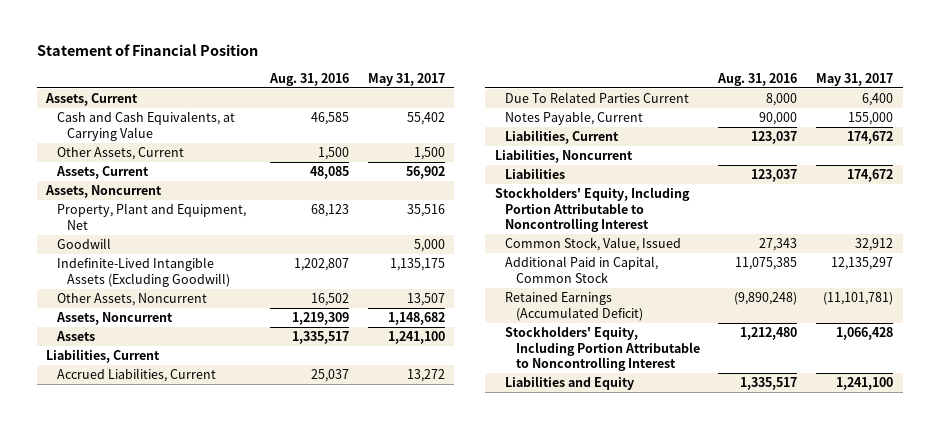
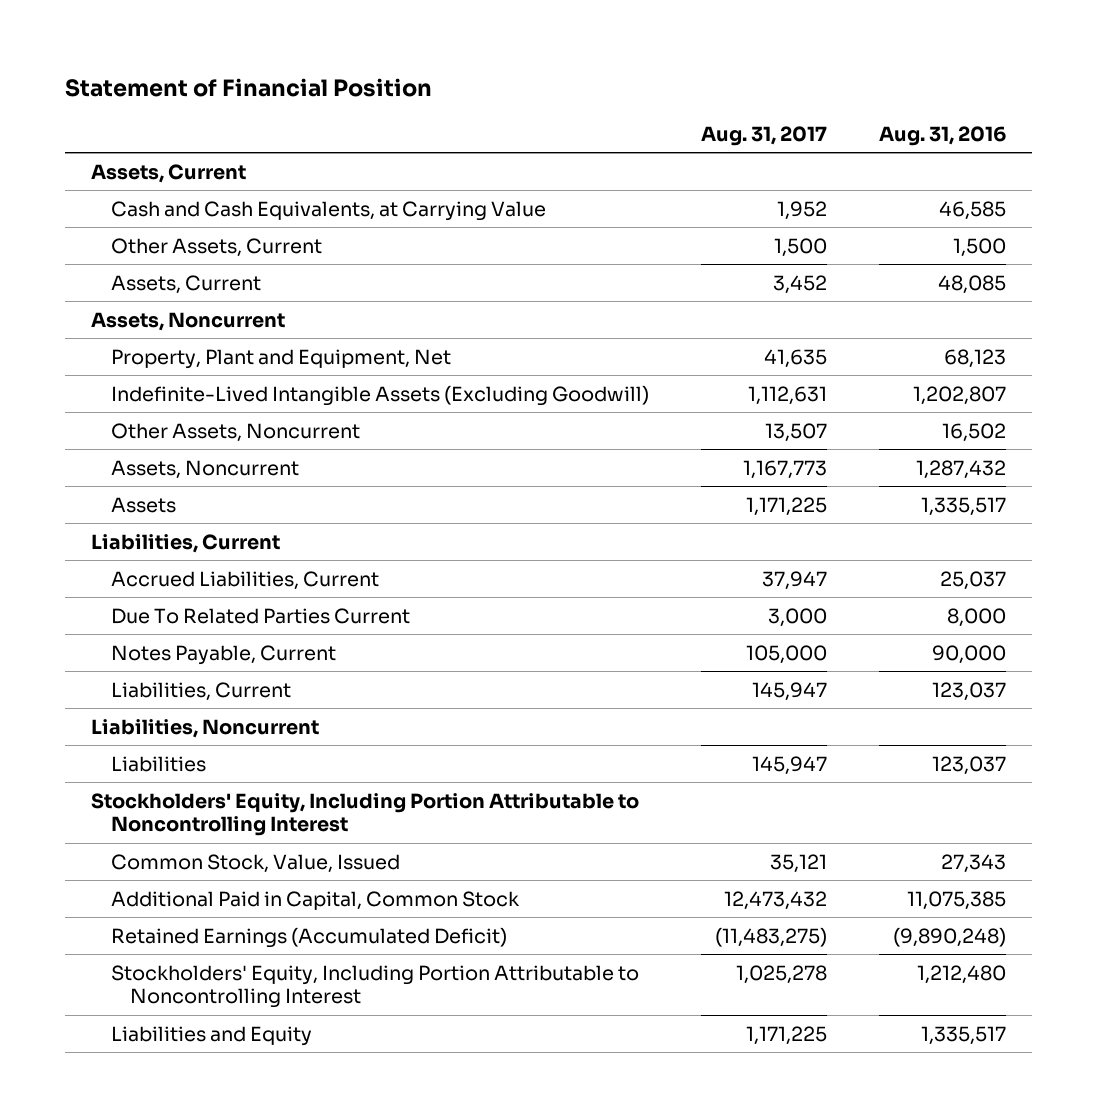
[367,72,445,86] May 31, 2017 -> none
none -> [700,125,827,146] Aug. 31, 2017
[56,238,111,250] Goodwill -> none
[291,312,349,326] 1,219,309 -> [915,459,1006,479] 1,287,432

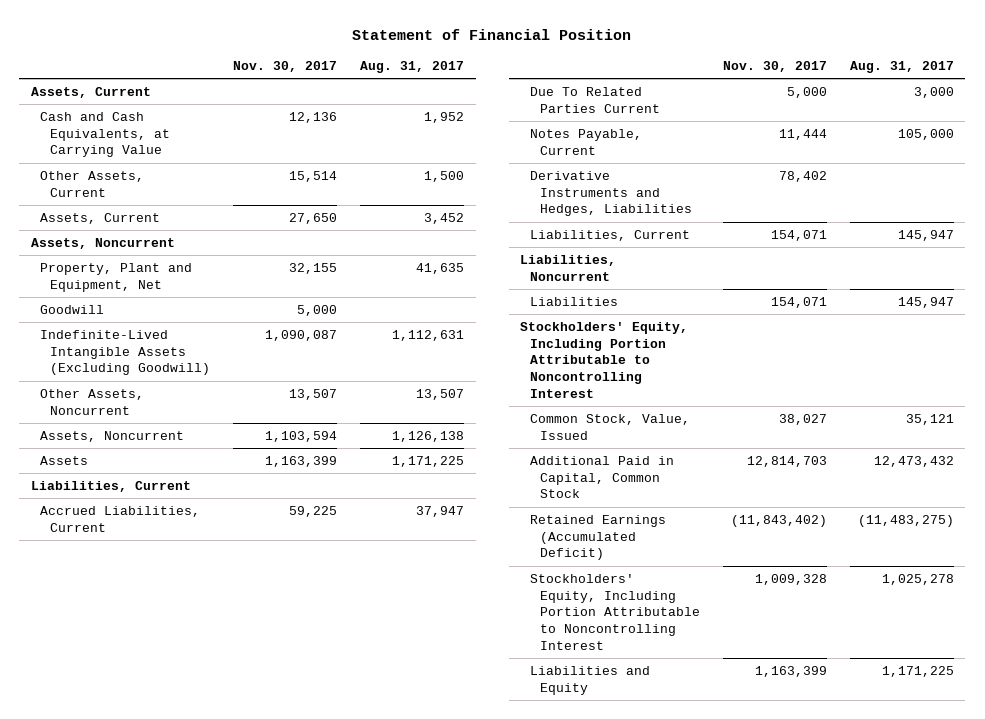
[878,125,1006,146] Aug. 31, 2016 -> none
none -> [233,60,338,72] Nov. 30, 2017
none -> [40,304,105,314] Goodwill
[742,459,827,479] 1,167,773 -> [392,430,465,442] 1,126,138
none -> [529,170,692,217] Derivative Instruments and Hedges, Liabilities

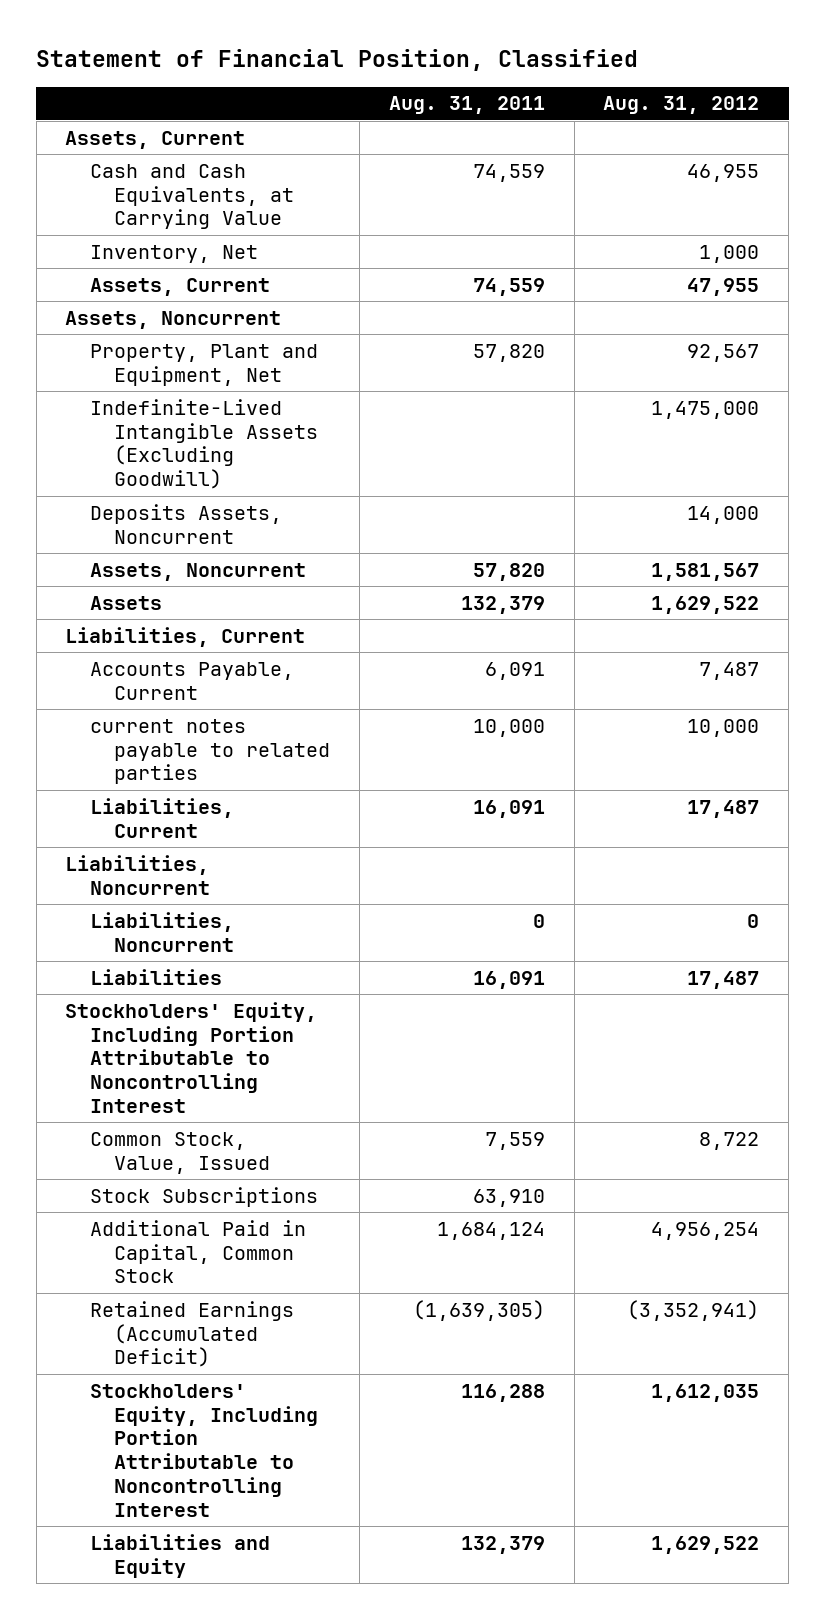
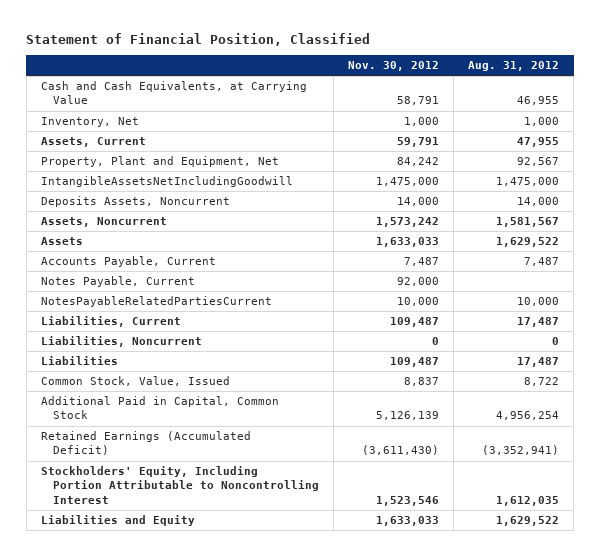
[388,96,545,115] Aug. 31, 2011 -> none
none -> [348,60,440,71] Nov. 30, 2012
[65,130,246,149] Assets, Current -> none
[65,310,282,329] Assets, Noncurrent -> none
[89,398,319,490] Indefinite-Lived Intangible Assets (Excluding Goodwill) -> [40,176,293,188] IntangibleAssetsNetIncludingGoodwill
[65,626,306,647] Liabilities, Current -> none
none -> [40,276,195,288] Notes Payable, Current
[89,718,331,785] current notes payable to related parties -> [40,296,272,308] NotesPayableRelatedPartiesCurrent
[65,854,210,895] Liabilities, Noncurrent -> none
[65,1001,318,1114] Stockholders' Equity, Including Portion Attributable to Noncontrolling Interest -> none
[89,1186,318,1207] Stock Subscriptions -> none

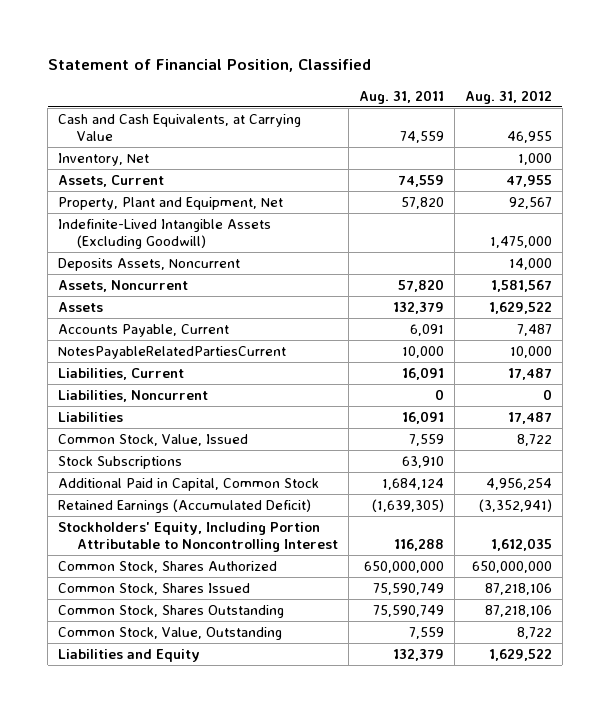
[348,60,440,71] Nov. 30, 2012 -> none
none -> [358,89,444,104] Aug. 31, 2011
[40,176,293,188] IntangibleAssetsNetIncludingGoodwill -> [58,218,272,249] Indefinite-Lived Intangible Assets (Excluding Goodwill)
[40,276,195,288] Notes Payable, Current -> none
none -> [58,455,183,469] Stock Subscriptions
none -> [58,560,278,573] Common Stock, Shares Authorized
none -> [58,582,251,595] Common Stock, Shares Issued
none -> [58,604,285,618] Common Stock, Shares Outstanding
none -> [58,626,283,640] Common Stock, Value, Outstanding

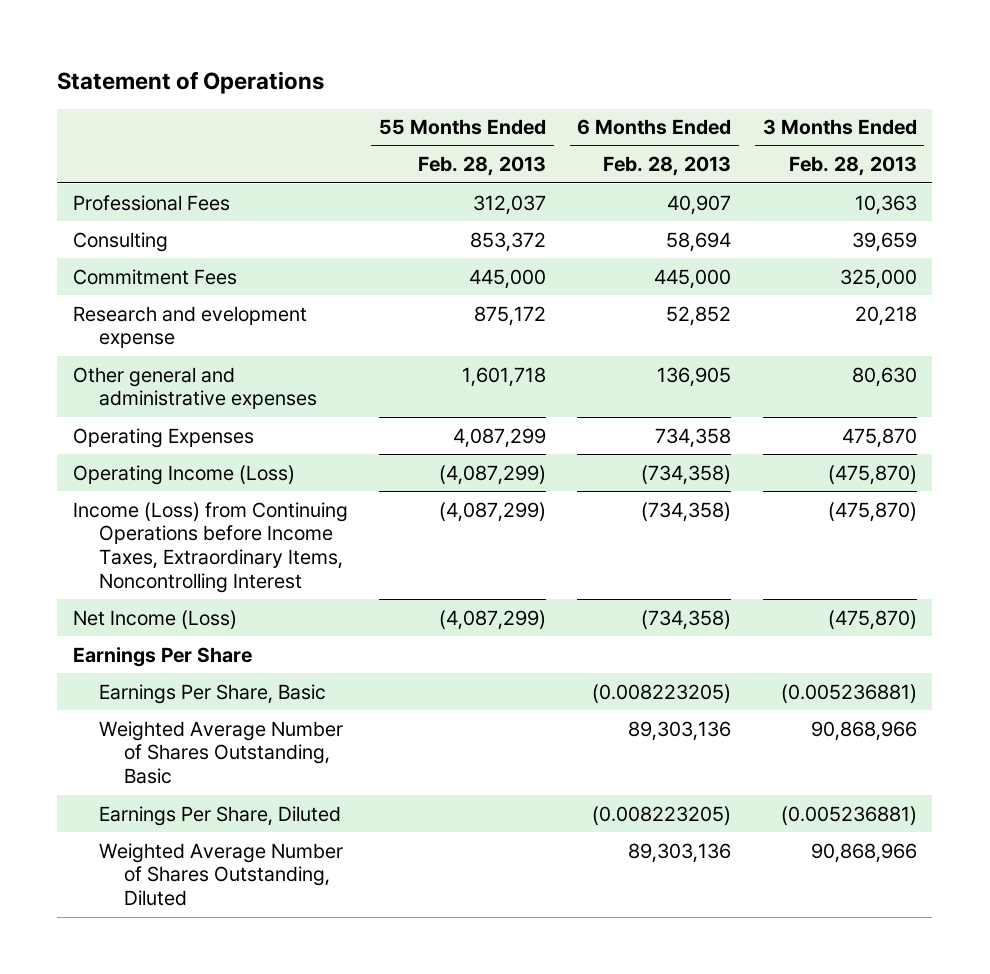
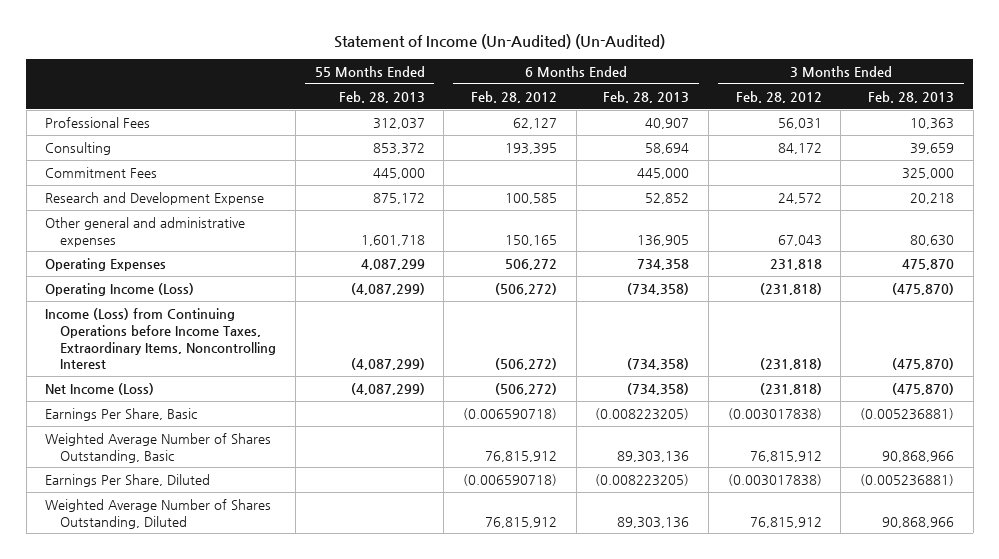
[57,70,325,94] Statement of Operations -> [333,34,665,50] Statement of Income (Un-Audited) (Un-Audited)
none -> [470,90,557,103] Feb. 28, 2012
none -> [735,90,822,103] Feb. 28, 2012
[72,305,307,349] Research and evelopment expense -> [45,191,265,205] Research and Development Expense
[72,646,252,667] Earnings Per Share -> none

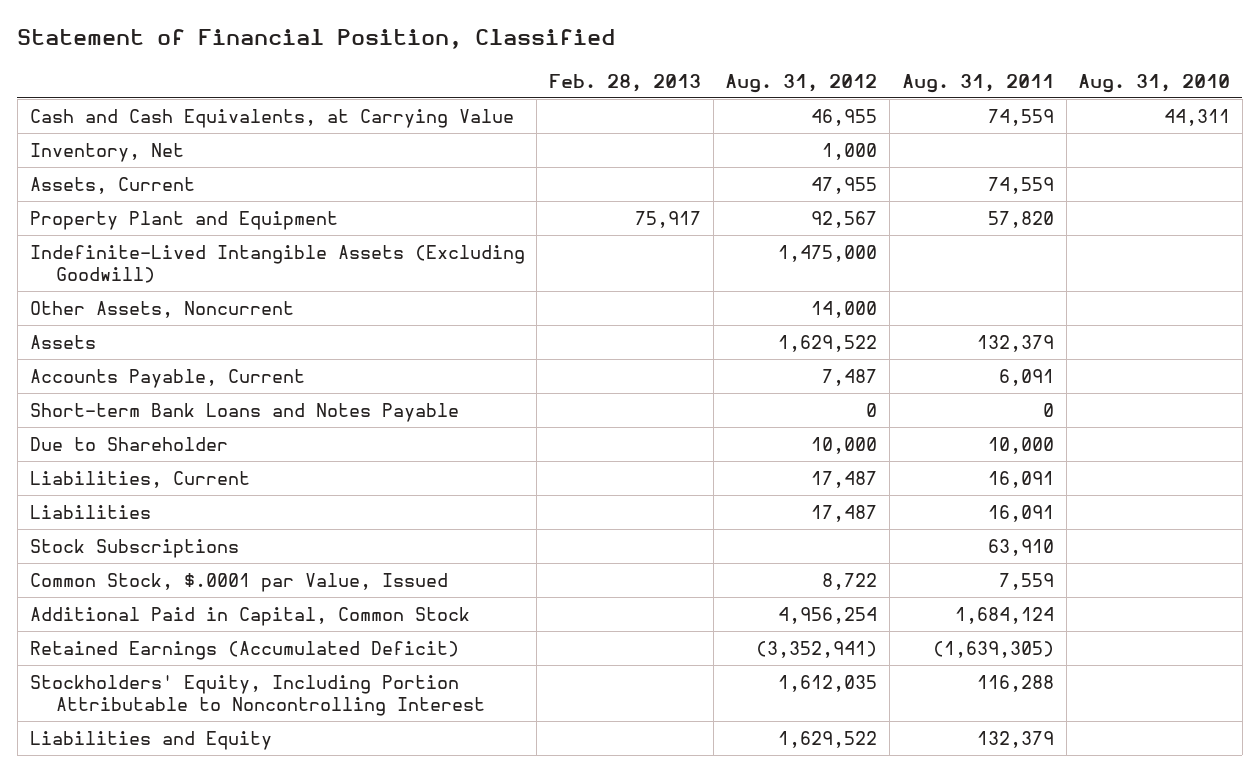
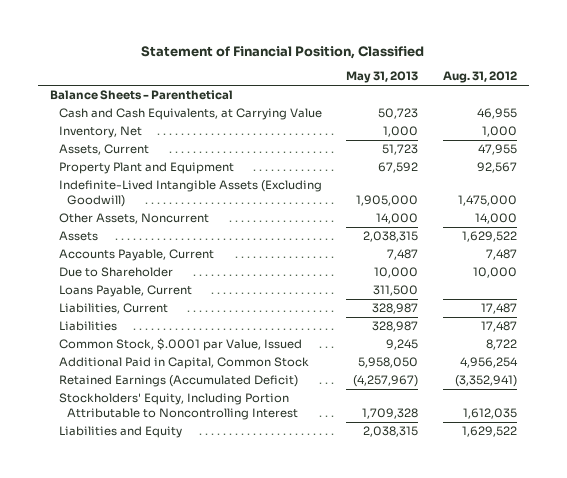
[549,73,702,92] Feb. 28, 2013 -> none
[901,73,1054,93] Aug. 31, 2011 -> none
[1078,73,1231,93] Aug. 31, 2010 -> none
none -> [346,71,419,84] May 31, 2013
none -> [50,90,234,101] Balance Sheets - Parenthetical
[29,403,459,423] Short-term Bank Loans and Notes Payable -> none
none -> [58,285,192,298] Loans Payable, Current
[29,539,239,559] Stock Subscriptions -> none

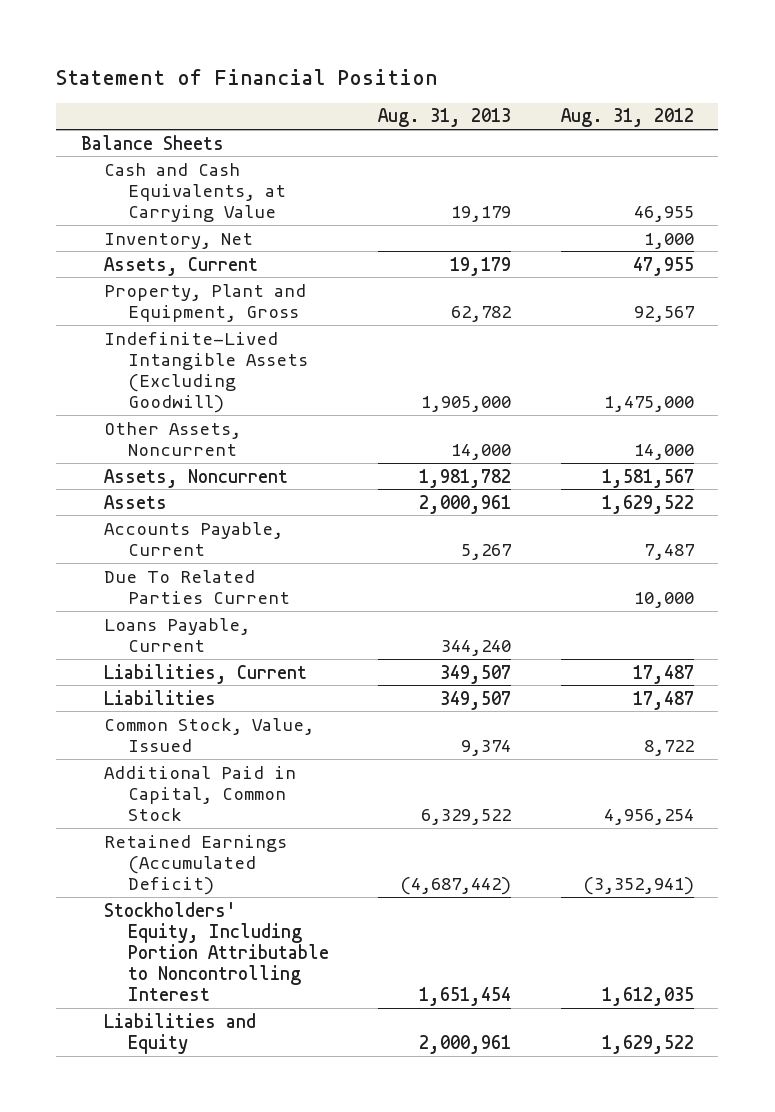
[141,45,425,59] Statement of Financial Position, Classified -> [56,68,439,85] Statement of Financial Position
[346,71,419,84] May 31, 2013 -> none
none -> [378,108,512,128] Aug. 31, 2013
[50,90,234,101] Balance Sheets - Parenthetical -> [80,134,224,150] Balance Sheets
[58,162,234,175] Property Plant and Equipment -> [104,283,307,322] Property, Plant and Equipment, Gross
none -> [104,468,289,488] Assets, Noncurrent
[58,267,173,278] Due to Shareholder -> none
none -> [104,569,291,604] Due To Related Parties Current
[58,338,302,352] Common Stock, $.0001 par Value, Issued -> [104,717,315,752] Common Stock, Value, Issued

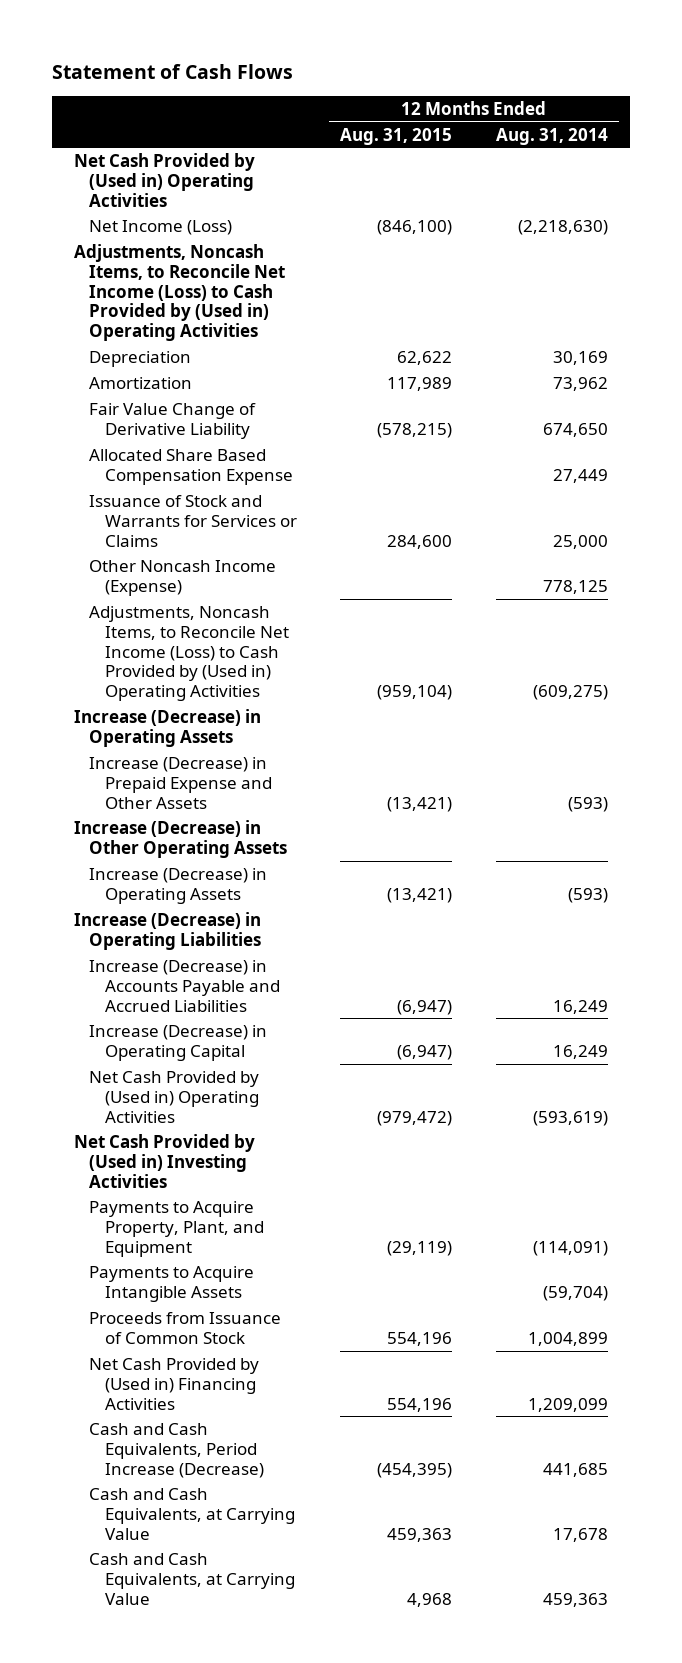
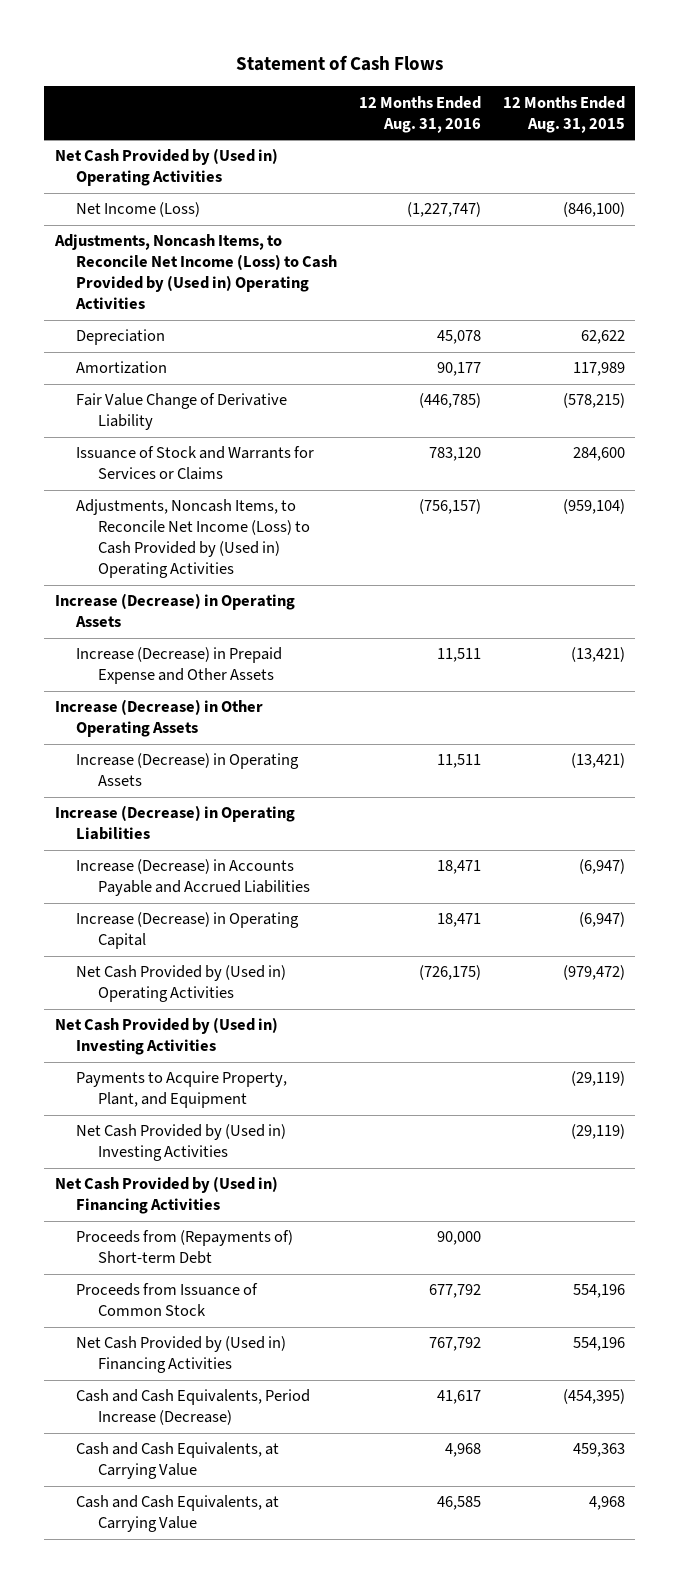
[496,127,609,145] Aug. 31, 2014 -> none
none -> [359,95,482,133] 12 Months Ended Aug. 31, 2016
[89,449,293,485] Allocated Share Based Compensation Expense -> none
[89,560,277,596] Other Noncash Income (Expense) -> none
[89,1266,255,1302] Payments to Acquire Intangible Assets -> none
none -> [76,1124,287,1162] Net Cash Provided by (Used in) Investing Activities
none -> [55,1176,279,1215] Net Cash Provided by (Used in) Financing Activities
none -> [76,1230,294,1265] Proceeds from (Repayments of) Short-term Debt

